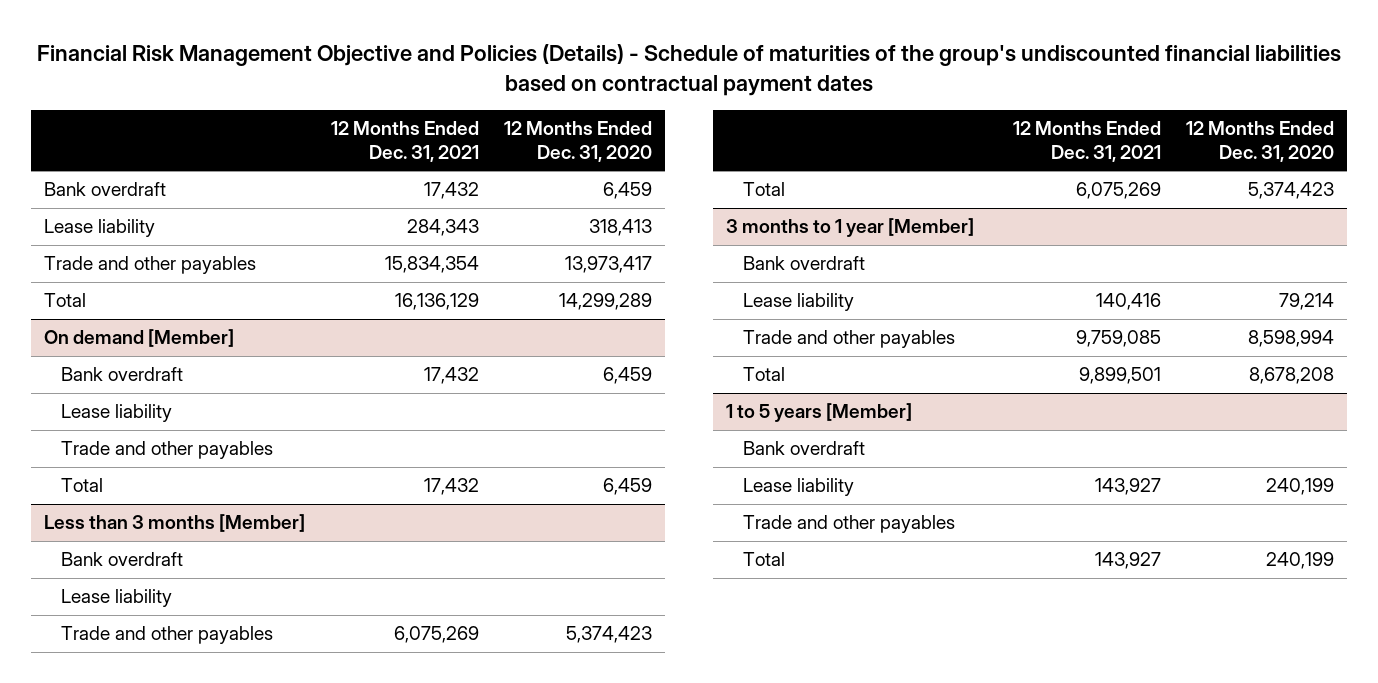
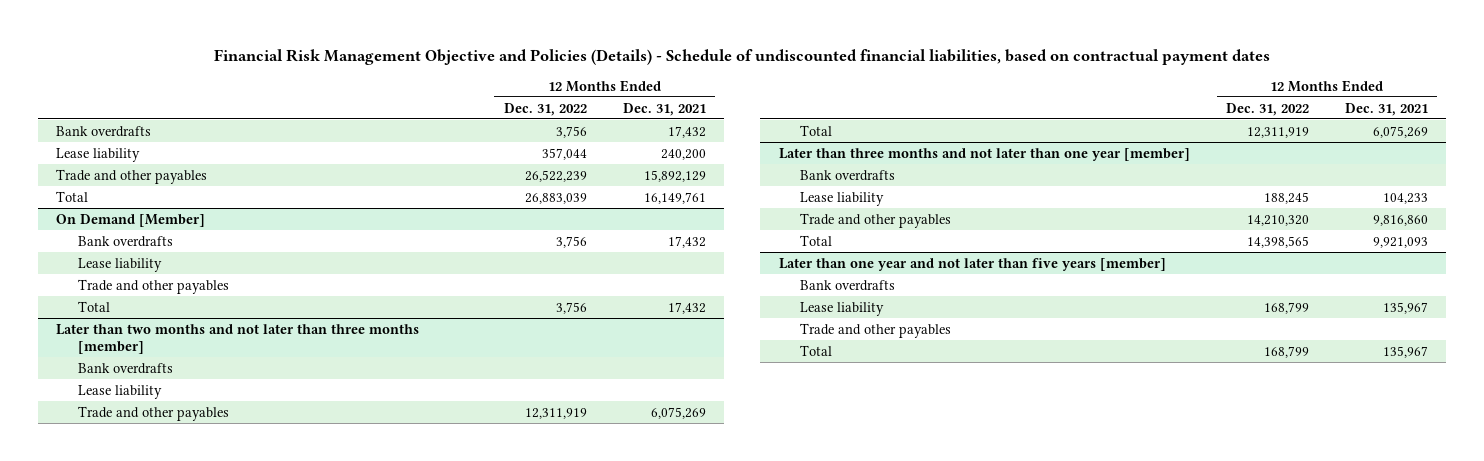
[37,43,1342,96] Financial Risk Management Objective and Policies (Details) - Schedule of maturities of the group's undiscounted financial liabilities based on contractual payment dates -> [214,48,1271,65] Financial Risk Management Objective and Policies (Details) - Schedule of undiscounted financial liabilities, based on contractual payment dates
[504,121,653,162] 12 Months Ended Dec. 31, 2020 -> none
none -> [503,102,587,116] Dec. 31, 2022
[43,182,166,197] Bank overdraft -> [56,125,152,137] Bank overdrafts
[406,219,479,237] 284,343 -> [660,148,706,160] 240,200
[384,256,479,274] 15,834,354 -> [643,169,706,182] 15,892,129
[394,293,479,311] 16,136,129 -> [643,191,706,204] 16,149,761
[43,329,234,348] On demand [Member] -> [56,213,206,227] On Demand [Member]
[60,367,183,382] Bank overdraft -> [77,235,173,247] Bank overdrafts
[43,514,305,533] Less than 3 months [Member] -> [56,323,420,354] Later than two months and not later than three months [member]
[60,552,183,567] Bank overdraft -> [77,362,173,374] Bank overdrafts
[725,218,974,238] 3 months to 1 year [Member] -> [778,147,1190,161] Later than three months and not later than one year [member]
[742,256,865,271] Bank overdraft -> [799,169,895,181] Bank overdrafts
[1095,293,1161,311] 140,416 -> [1383,192,1429,204] 104,233
[1075,330,1161,348] 9,759,085 -> [1373,214,1429,226] 9,816,860
[1078,367,1161,385] 9,899,501 -> [1373,236,1429,248] 9,921,093
[725,403,912,423] 1 to 5 years [Member] -> [778,257,1166,271] Later than one year and not later than five years [member]
[742,441,865,456] Bank overdraft -> [799,279,895,291] Bank overdrafts
[1094,478,1161,496] 143,927 -> [1383,301,1429,314] 135,967
[1094,552,1161,570] 143,927 -> [1383,345,1429,358] 135,967

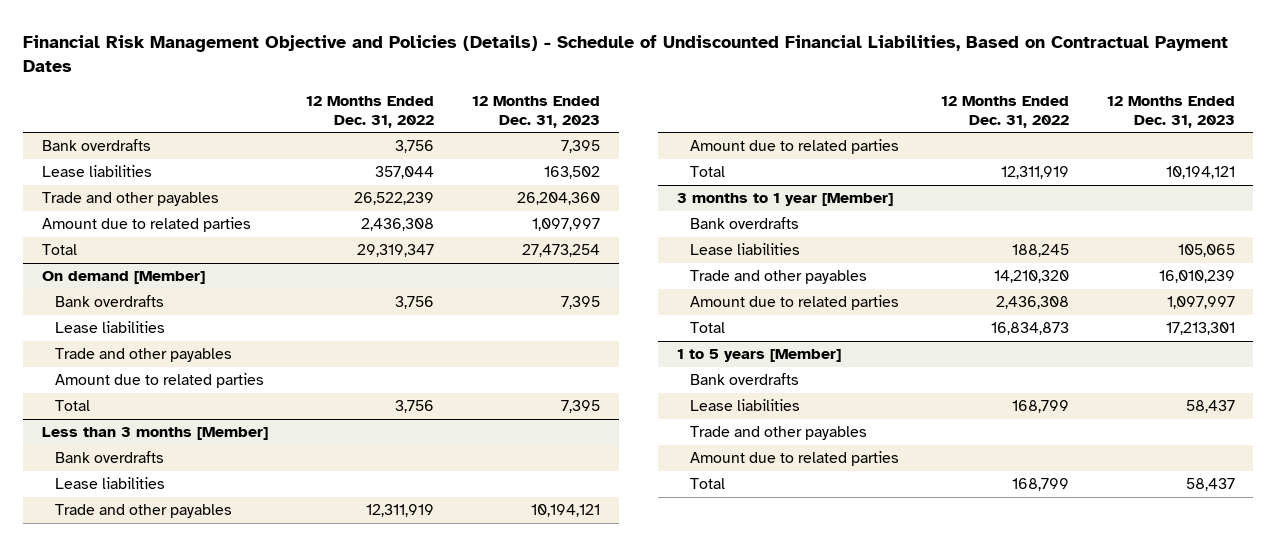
[214,48,1271,65] Financial Risk Management Objective and Policies (Details) - Schedule of undiscounted financial liabilities, based on contractual payment dates -> [23,34,1229,73] Financial Risk Management Objective and Policies (Details) - Schedule of Undiscounted Financial Liabilities, Based on Contractual Payment Dates
[622,102,706,116] Dec. 31, 2021 -> none
none -> [471,96,600,128] 12 Months Ended Dec. 31, 2023
[56,147,141,162] Lease liability -> [42,165,153,178] Lease liabilities
none -> [42,217,252,233] Amount due to related parties
[524,192,587,204] 26,883,039 -> [356,244,434,258] 29,319,347
[56,213,206,227] On Demand [Member] -> [42,271,206,285] On demand [Member]
[77,257,162,272] Lease liability -> [54,321,165,334] Lease liabilities
none -> [54,373,264,389] Amount due to related parties
[56,323,420,354] Later than two months and not later than three months [member] -> [42,427,269,441] Less than 3 months [Member]
[77,384,162,399] Lease liability -> [54,477,165,490] Lease liabilities
none -> [689,139,899,155] Amount due to related parties
[778,147,1190,161] Later than three months and not later than one year [member] -> [676,193,893,207] 3 months to 1 year [Member]
[799,191,884,206] Lease liability -> [689,243,800,256] Lease liabilities
none -> [689,295,899,311] Amount due to related parties
[1246,235,1309,248] 14,398,565 -> [990,322,1069,336] 16,834,873
[778,257,1166,271] Later than one year and not later than five years [member] -> [676,349,841,363] 1 to 5 years [Member]
[799,301,884,316] Lease liability -> [689,399,800,412] Lease liabilities
none -> [689,451,899,467] Amount due to related parties

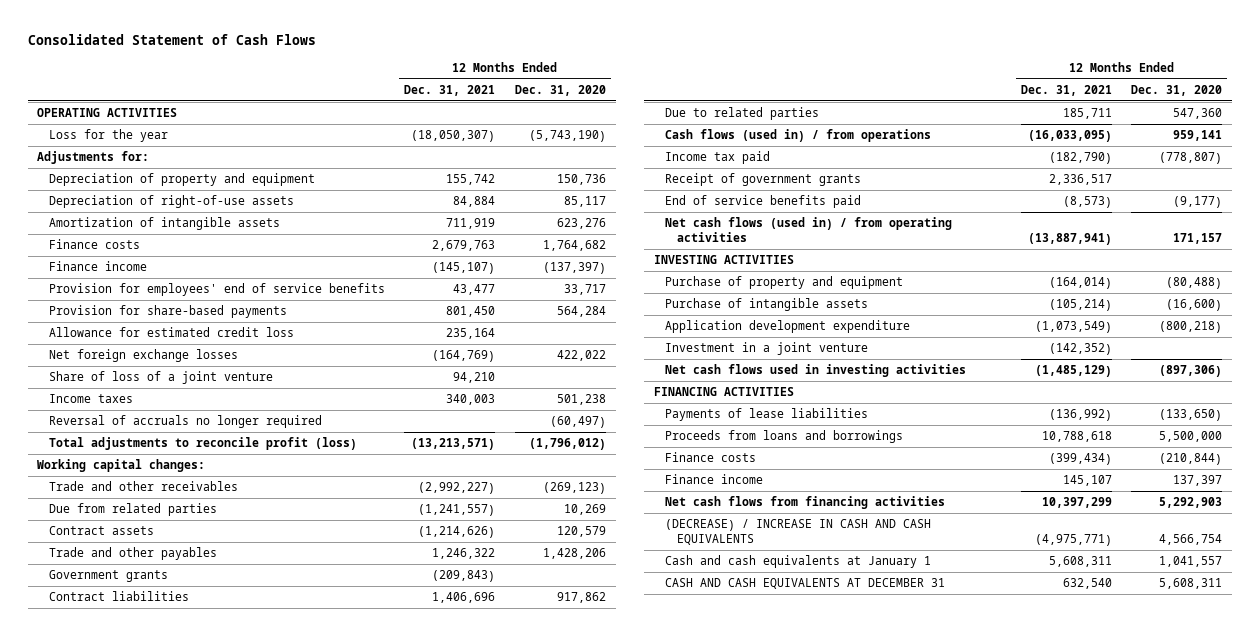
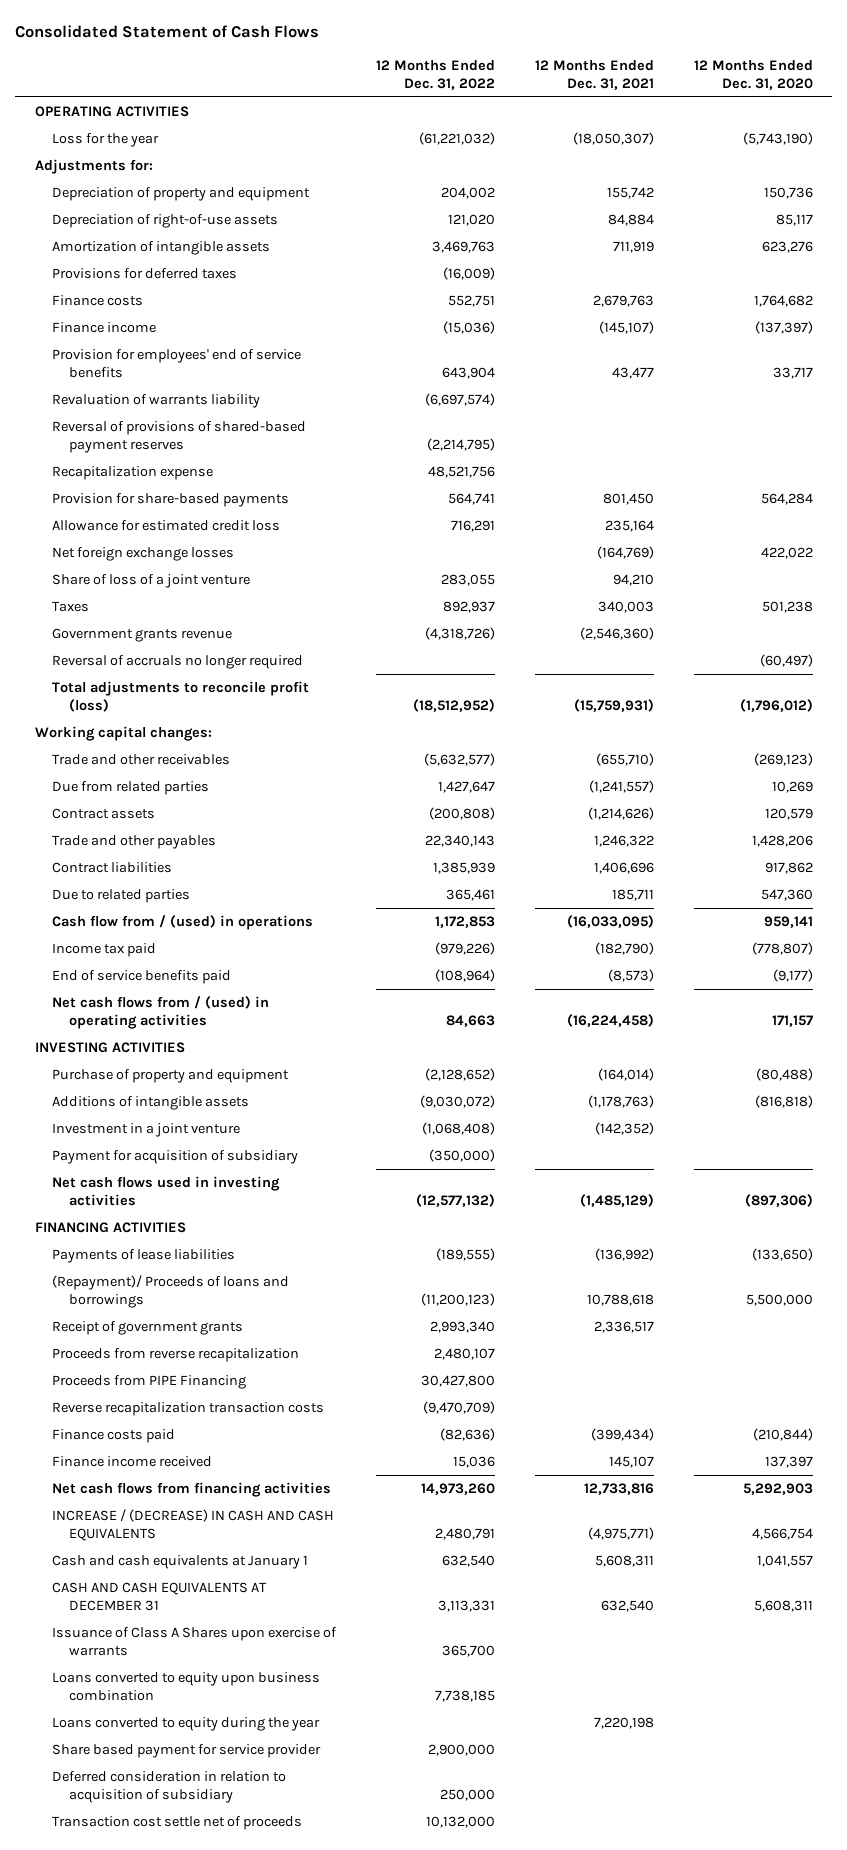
none -> [375,59,495,90] 12 Months Ended Dec. 31, 2022
none -> [51,268,237,280] Provisions for deferred taxes
none -> [51,394,260,409] Revaluation of warrants liability
none -> [51,421,306,453] Reversal of provisions of shared-based payment reserves
none -> [51,466,213,481] Recapitalization expense
[48,394,133,404] Income taxes -> [51,601,89,613] Taxes
none -> [51,628,232,643] Government grants revenue
[411,438,496,451] (13,213,571) -> [573,698,654,712] (15,759,931)
[418,482,496,495] (2,992,227) -> [595,753,654,767] (655,710)
[48,570,168,583] Government grants -> none
[665,129,932,143] Cash flows (used in) / from operations -> [51,915,313,931] Cash flow from / (used) in operations
[665,217,953,242] Net cash flows (used in) / from operating activities -> [51,996,269,1029] Net cash flows from / (used) in operating activities
[1027,232,1112,245] (13,887,941) -> [566,1013,654,1027] (16,224,458)
[665,320,911,334] Application development expenditure -> none
[665,298,869,312] Purchase of intangible assets -> [51,1096,249,1111] Additions of intangible assets
[1048,299,1112,312] (105,214) -> [587,1095,654,1109] (1,178,763)
[1166,299,1223,312] (16,600) -> [754,1095,813,1109] (816,818)
none -> [51,1150,298,1165] Payment for acquisition of subsidiary
[665,430,904,444] Proceeds from loans and borrowings -> [51,1275,289,1308] (Repayment)/ Proceeds of loans and borrowings
[665,173,862,187] Receipt of government grants -> [51,1321,243,1336] Receipt of government grants
none -> [51,1348,299,1363] Proceeds from reverse recapitalization
none -> [51,1375,246,1390] Proceeds from PIPE Financing
none -> [51,1402,324,1417] Reverse recapitalization transaction costs
[665,452,757,463] Finance costs -> [51,1429,175,1444] Finance costs paid
[665,474,764,485] Finance income -> [51,1456,212,1468] Finance income received
[1041,497,1112,509] 10,397,299 -> [583,1483,654,1496] 12,733,816
[665,519,932,545] (DECREASE) / INCREASE IN CASH AND CASH EQUIVALENTS -> [51,1509,334,1541] INCREASE / (DECREASE) IN CASH AND CASH EQUIVALENTS
none -> [51,1627,337,1656] Issuance of Class A Shares upon exercise of warrants
none -> [51,1672,320,1701] Loans converted to equity upon business combination
none -> [51,1717,320,1732] Loans converted to equity during the year
none -> [51,1744,321,1759] Share based payment for service provider
none -> [51,1771,286,1803] Deferred consideration in relation to acquisition of subsidiary
none -> [51,1816,302,1831] Transaction cost settle net of proceeds

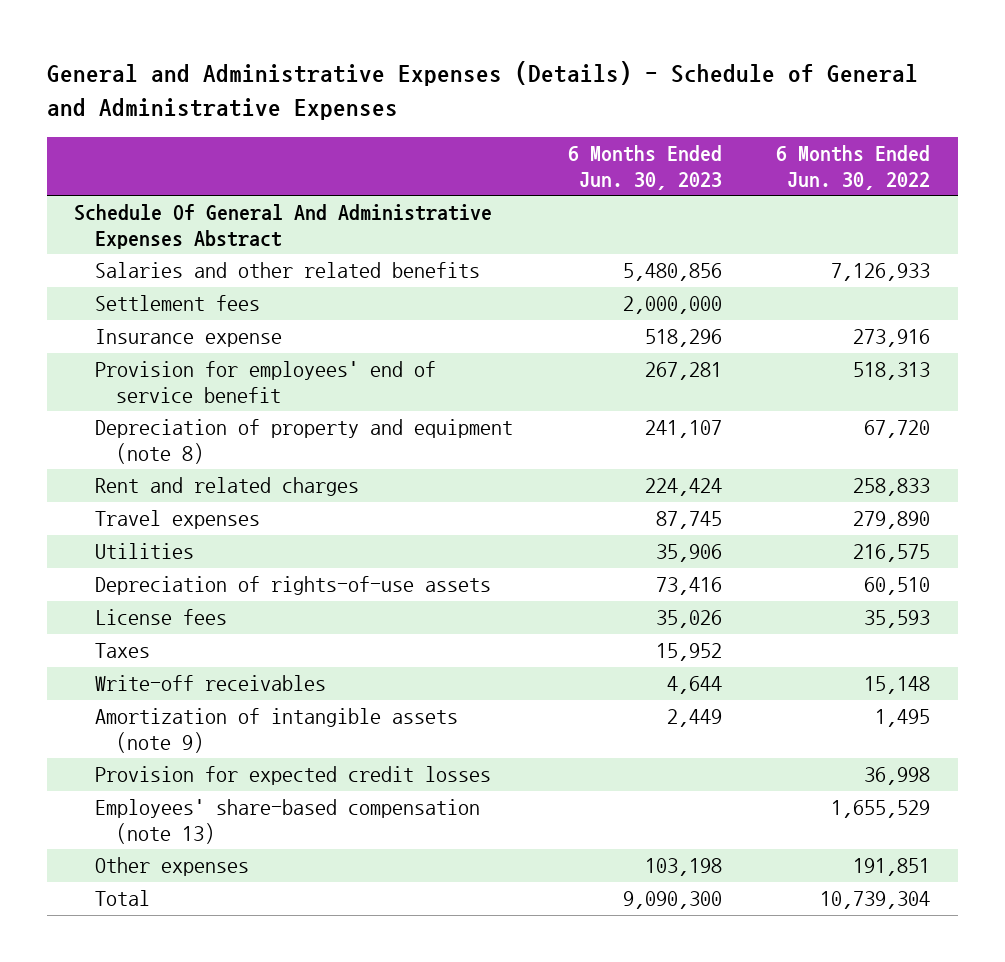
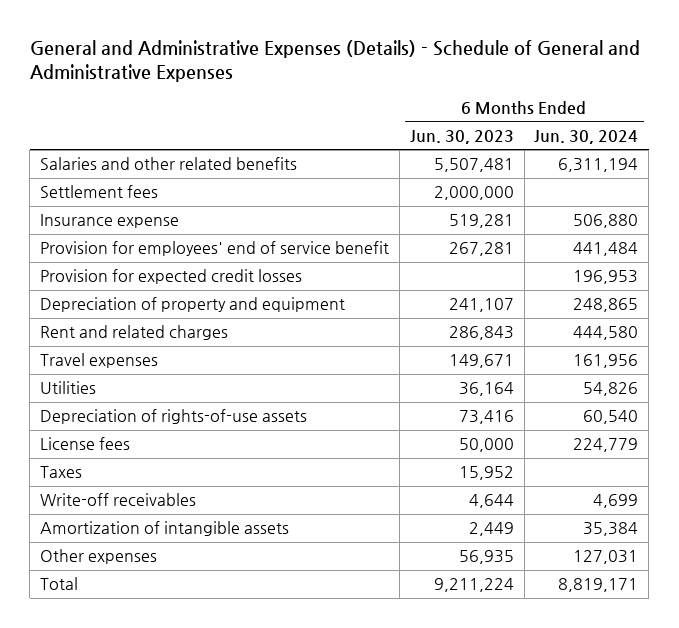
[776,145,931,190] 6 Months Ended Jun. 30, 2022 -> none
none -> [534,129,639,144] Jun. 30, 2024
[74,204,493,249] Schedule Of General And Administrative Expenses Abstract -> none
[622,263,722,282] 5,480,856 -> [433,158,514,173] 5,507,481
[644,329,722,348] 518,296 -> [448,214,514,229] 519,281
[95,766,492,786] Provision for expected credit losses -> [40,269,303,285] Provision for expected credit losses
[95,419,514,464] Depreciation of property and equipment (note 8) -> [40,297,346,313] Depreciation of property and equipment
[644,478,722,497] 224,424 -> [448,326,514,341] 286,843
[655,511,722,530] 87,745 -> [448,354,514,369] 149,671
[655,544,722,563] 35,906 -> [458,382,514,397] 36,164
[655,610,722,629] 35,026 -> [458,438,514,453] 50,000
[95,799,481,844] Employees' share-based compensation (note 13) -> none
[95,708,459,753] Amortization of intangible assets (note 9) -> [40,521,290,537] Amortization of intangible assets
[644,858,722,877] 103,198 -> [458,550,514,565] 56,935
[622,891,722,910] 9,090,300 -> [433,578,514,593] 9,211,224

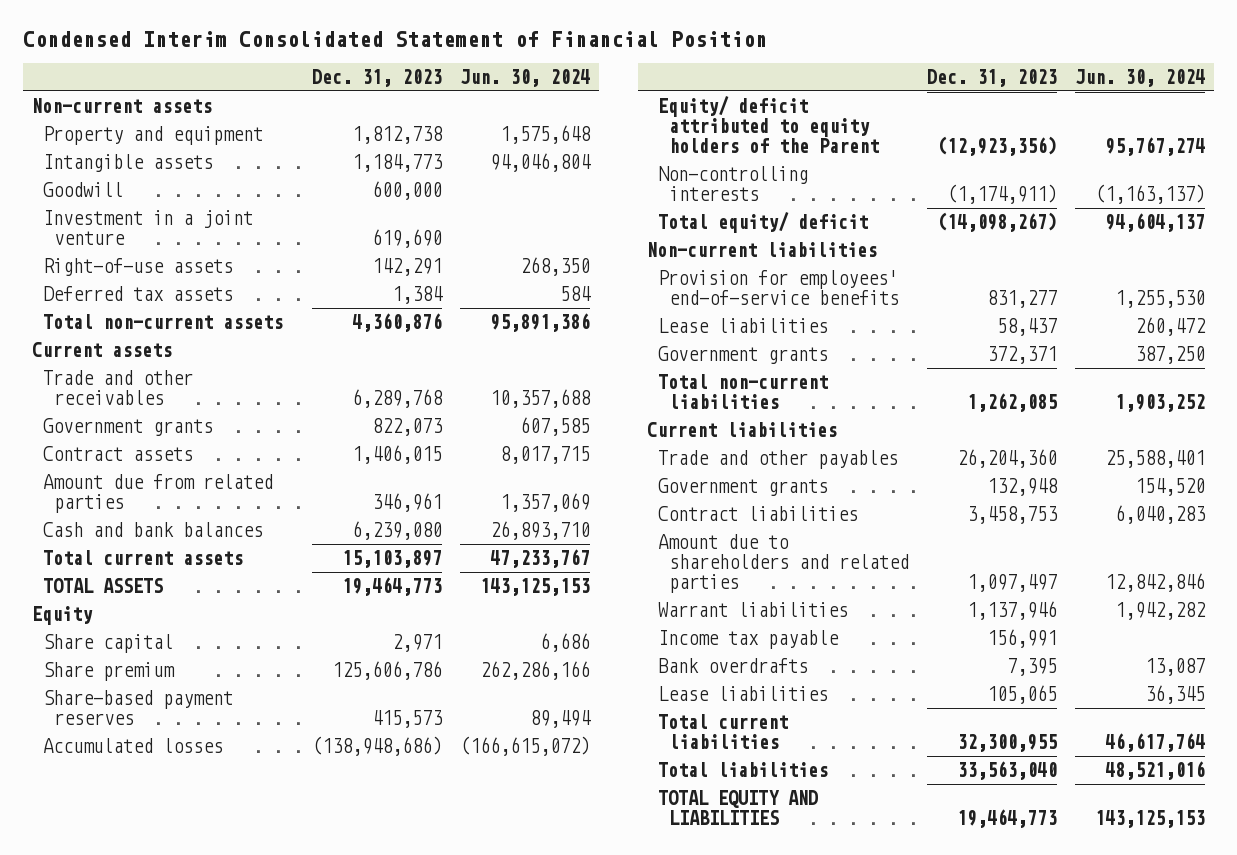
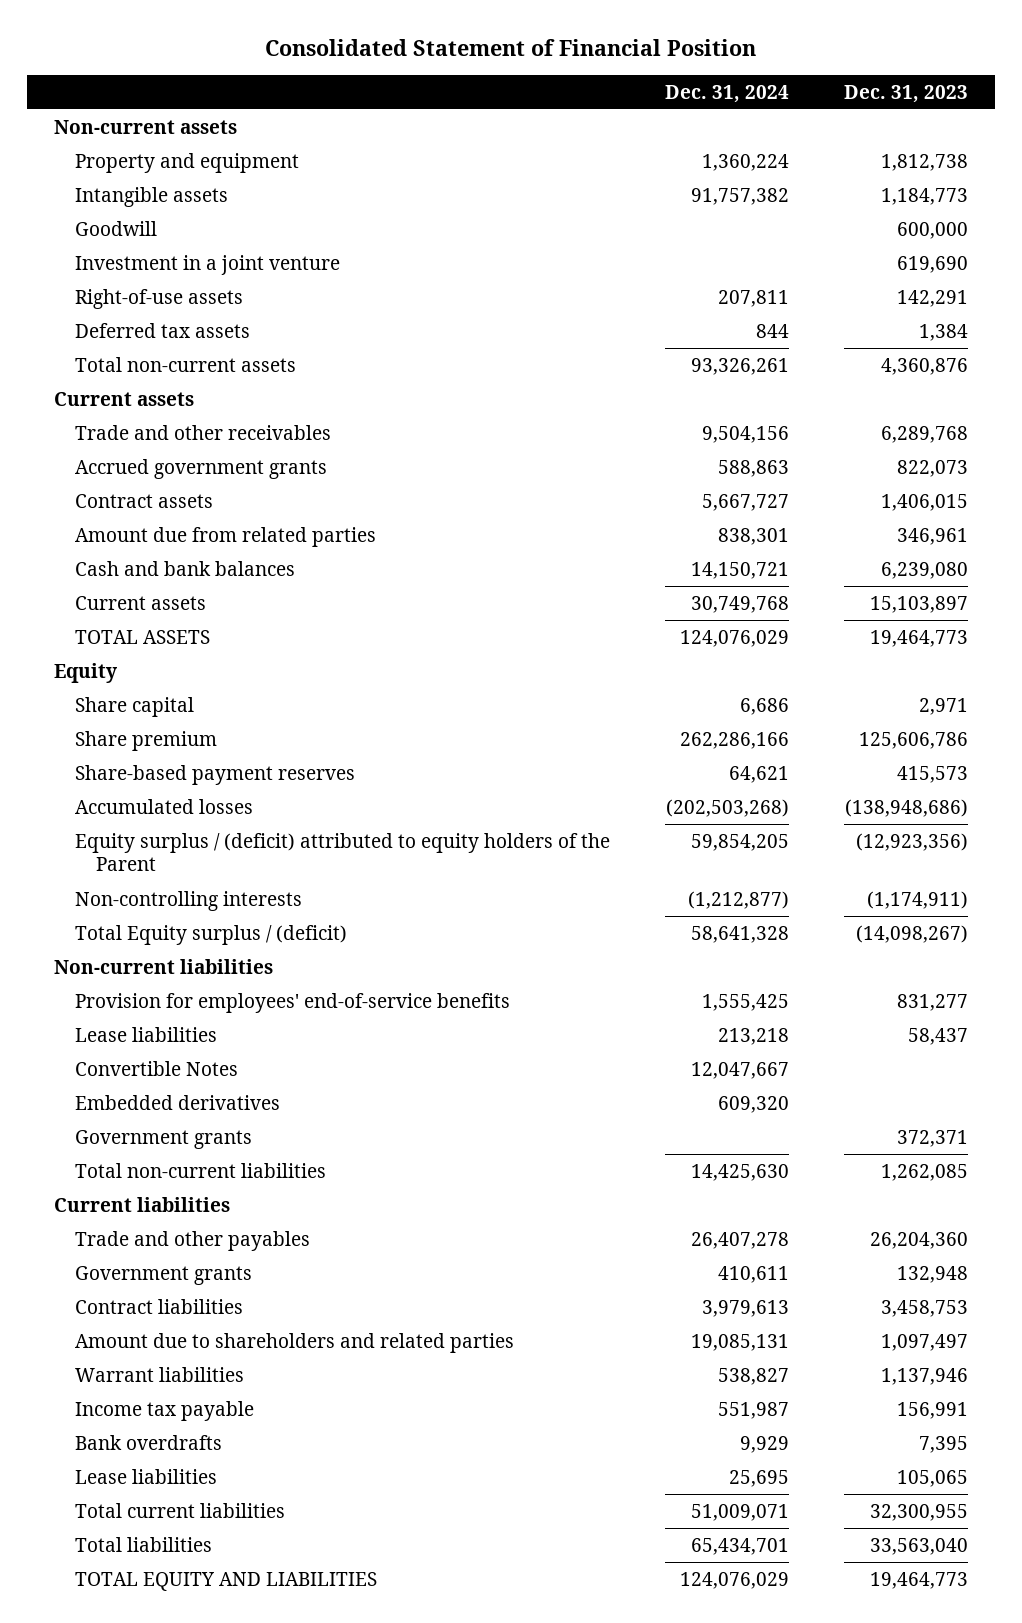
[22,31,767,48] Condensed Interim Consolidated Statement of Financial Position -> [265,38,757,56] Consolidated Statement of Financial Position
[459,69,590,88] Jun. 30, 2024 -> none
none -> [664,84,789,103] Dec. 31, 2024
[42,418,213,437] Government grants -> [74,458,327,479] Accrued government grants
[42,550,243,566] Total current assets -> [74,595,206,610] Current assets
[657,96,879,154] Equity/ deficit attributed to equity holders of the Parent -> [74,832,610,872] Equity surplus / (deficit) attributed to equity holders of the Parent
[657,212,868,234] Total equity/ deficit -> [74,924,347,945] Total Equity surplus / (deficit)
none -> [74,1060,238,1076] Convertible Notes
none -> [74,1094,280,1110] Embedded derivatives

